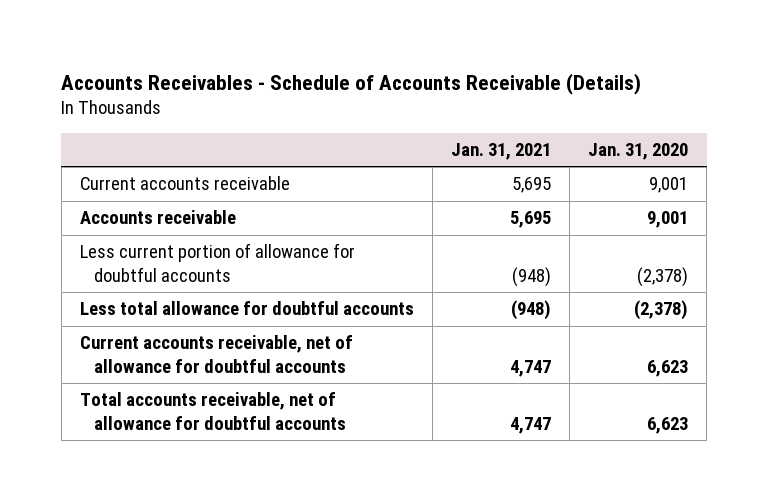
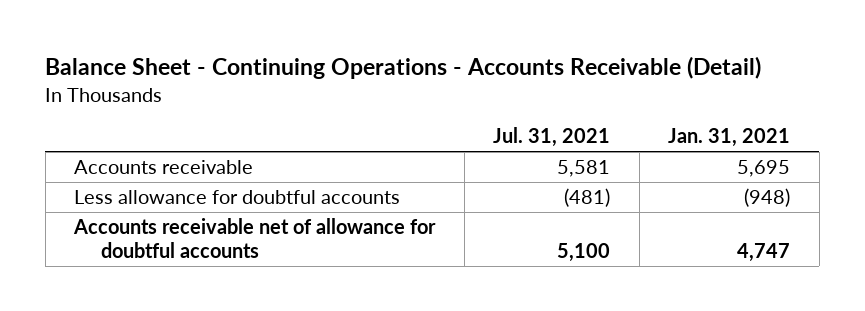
[61,72,642,95] Accounts Receivables - Schedule of Accounts Receivable (Details) -> [45,56,762,80] Balance Sheet - Continuing Operations - Accounts Receivable (Detail)
[588,142,689,160] Jan. 31, 2020 -> none
none -> [493,127,611,148] Jul. 31, 2021
[79,176,290,191] Current accounts receivable -> none
[79,243,355,283] Less current portion of allowance for doubtful accounts -> none
[79,335,353,374] Current accounts receivable, net of allowance for doubtful accounts -> none
[79,301,414,316] Less total allowance for doubtful accounts -> [74,190,401,205] Less allowance for doubtful accounts
[79,392,346,431] Total accounts receivable, net of allowance for doubtful accounts -> [73,218,437,258] Accounts receivable net of allowance for doubtful accounts

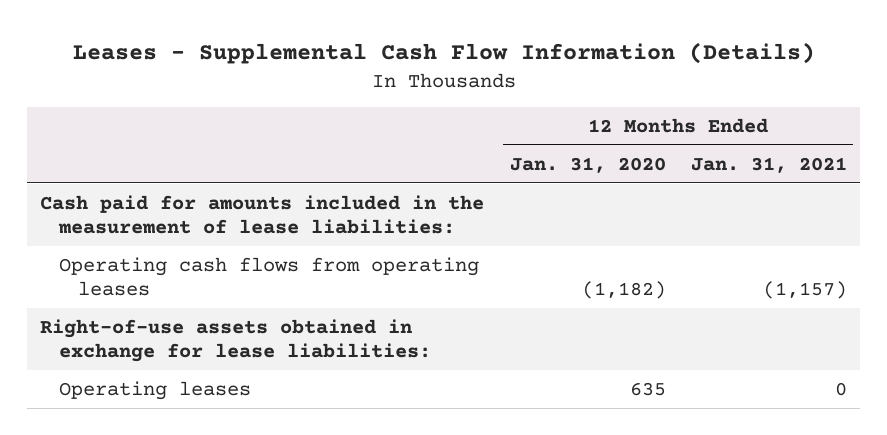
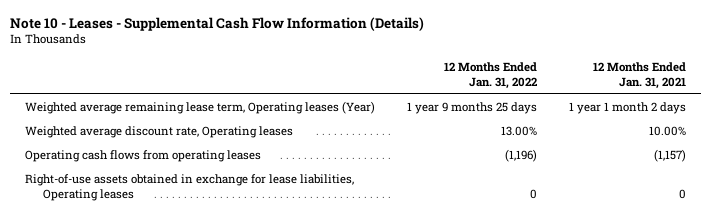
[72,41,815,64] Leases - Supplemental Cash Flow Information (Details) -> [9,16,424,31] Note 10 - Leases - Supplemental Cash Flow Information (Details)
[509,156,666,173] Jan. 31, 2020 -> none
none -> [443,62,537,89] 12 Months Ended Jan. 31, 2022
[39,194,484,234] Cash paid for amounts included in the measurement of lease liabilities: -> none
none -> [25,101,376,115] Weighted average remaining lease term, Operating leases (Year)
none -> [25,126,294,139] Weighted average discount rate, Operating leases
[39,318,431,362] Right-of-use assets obtained in exchange for lease liabilities: -> none
[58,380,251,400] Operating leases -> [25,174,355,201] Right-of-use assets obtained in exchange for lease liabilities, Operating leases

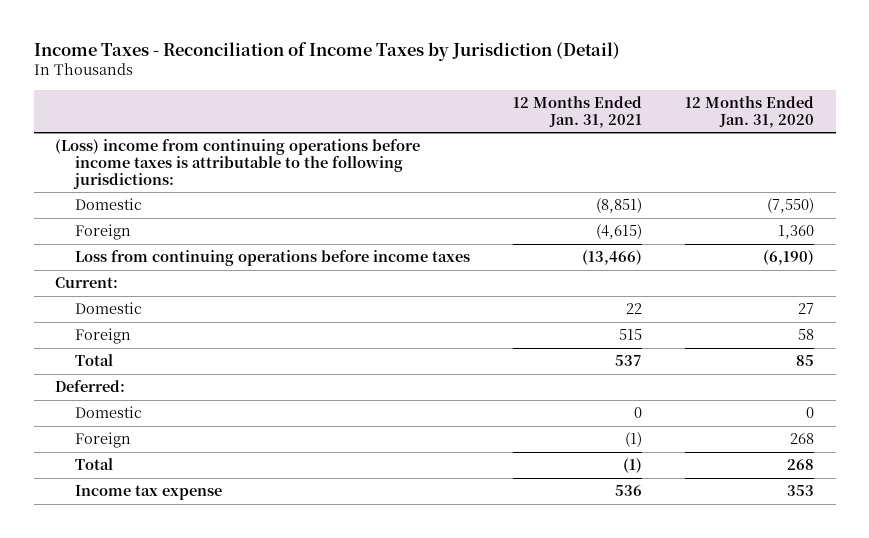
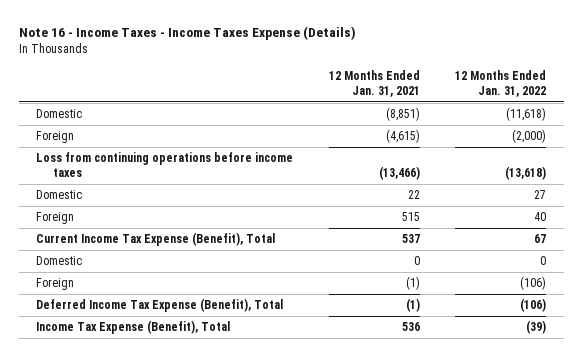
[33,42,620,62] Income Taxes - Reconciliation of Income Taxes by Jurisdiction (Detail) -> [18,26,356,41] Note 16 - Income Taxes - Income Taxes Expense (Details)
[685,95,815,128] 12 Months Ended Jan. 31, 2020 -> none
none -> [454,70,546,98] 12 Months Ended Jan. 31, 2022
[55,139,421,189] (Loss) income from continuing operations before income taxes is attributable to the following jurisdictions: -> none
[55,277,119,289] Current: -> none
[55,380,126,393] Deferred: -> none
[75,354,114,367] Total -> [36,232,276,247] Current Income Tax Expense (Benefit), Total
[75,458,114,471] Total -> [36,298,284,313] Deferred Income Tax Expense (Benefit), Total
[75,485,223,501] Income tax expense -> [36,320,231,335] Income Tax Expense (Benefit), Total

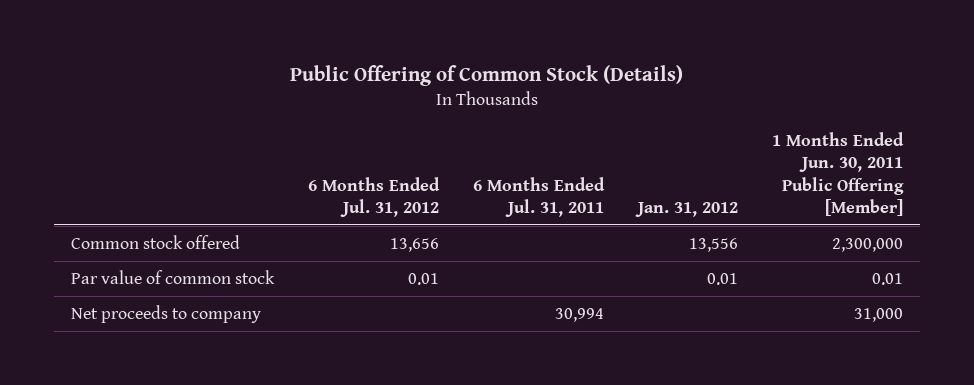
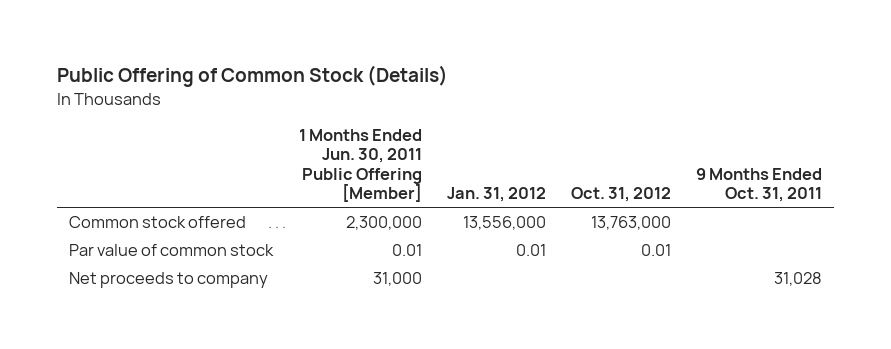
[307,176,440,217] 6 Months Ended Jul. 31, 2012 -> none
[472,176,605,217] 6 Months Ended Jul. 31, 2011 -> none
none -> [570,186,671,202] Oct. 31, 2012
none -> [695,167,822,202] 9 Months Ended Oct. 31, 2011
[688,237,738,252] 13,556 -> [462,216,546,231] 13,556,000

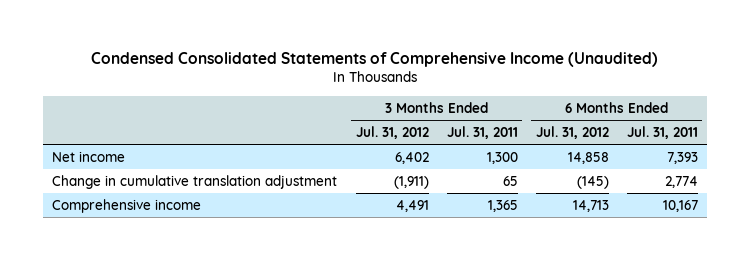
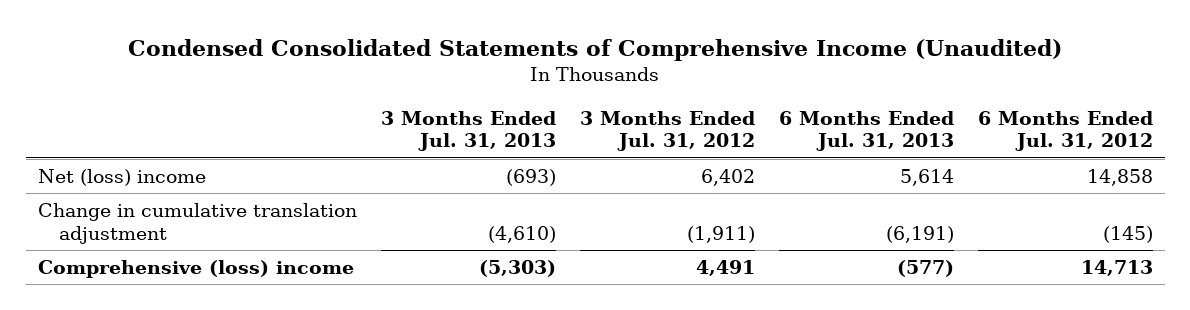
[446,125,518,139] Jul. 31, 2011 -> none
[626,125,698,139] Jul. 31, 2011 -> none
none -> [380,110,556,152] 3 Months Ended Jul. 31, 2013
none -> [778,110,954,152] 6 Months Ended Jul. 31, 2013
[52,150,126,162] Net income -> [37,169,206,187] Net (loss) income
[52,198,202,213] Comprehensive income -> [37,260,354,279] Comprehensive (loss) income

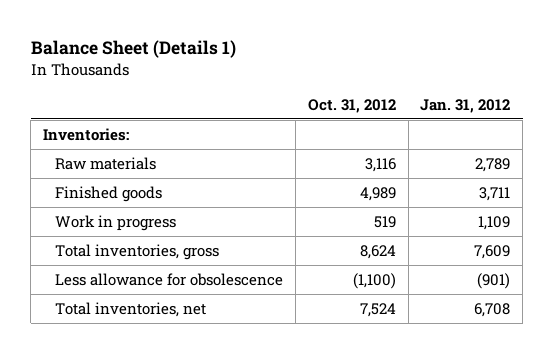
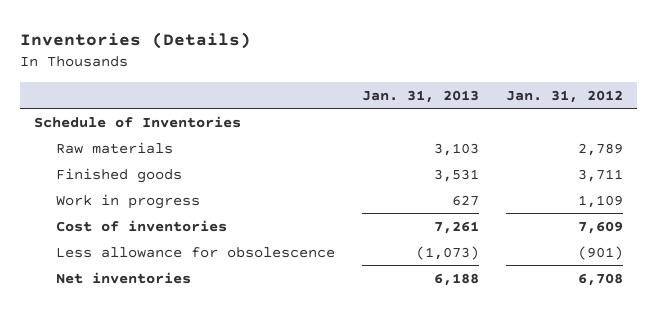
[30,40,236,59] Balance Sheet (Details 1) -> [20,31,252,49] Inventories (Details)
[307,99,396,114] Oct. 31, 2012 -> none
none -> [361,89,479,103] Jan. 31, 2013
[43,127,130,141] Inventories: -> [34,115,242,128] Schedule of Inventories
[54,243,219,260] Total inventories, gross -> [55,219,227,232] Cost of inventories
[54,301,206,317] Total inventories, net -> [55,271,191,284] Net inventories

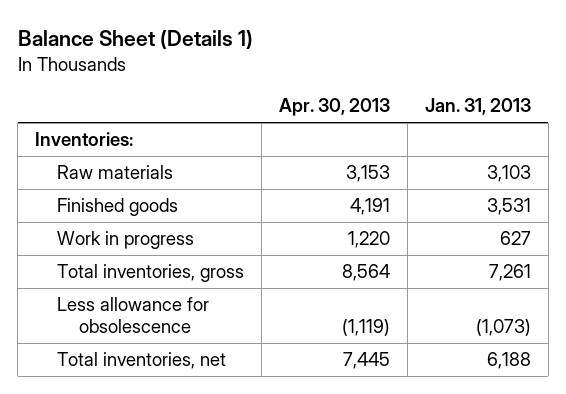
[20,31,252,49] Inventories (Details) -> [17,29,253,50] Balance Sheet (Details 1)
[506,89,624,103] Jan. 31, 2012 -> none
none -> [278,98,390,117] Apr. 30, 2013
[34,115,242,128] Schedule of Inventories -> [35,132,134,147] Inventories:
[55,219,227,232] Cost of inventories -> [57,264,245,283] Total inventories, gross
[55,271,191,284] Net inventories -> [57,352,227,370] Total inventories, net

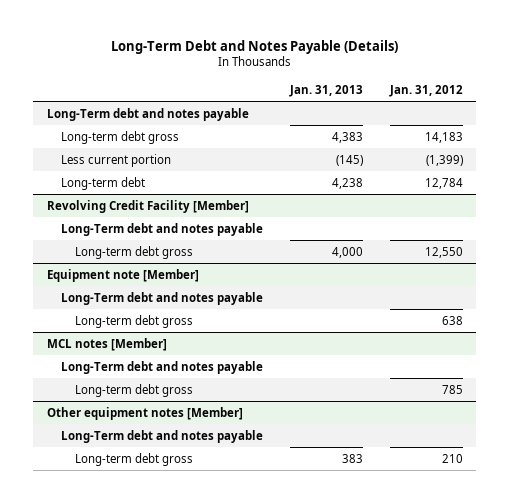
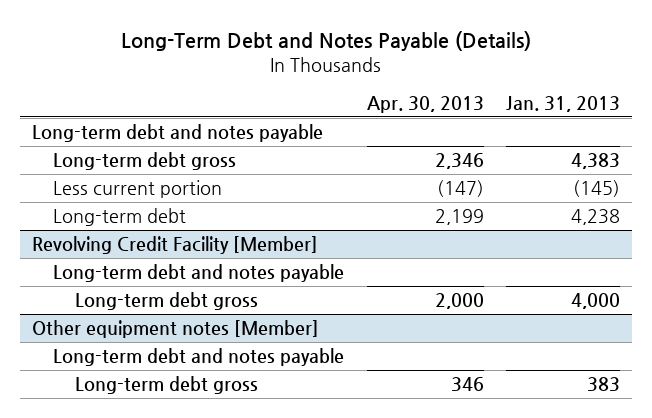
[388,84,463,97] Jan. 31, 2012 -> none
none -> [366,95,484,113] Apr. 30, 2013
[46,107,249,121] Long-Term debt and notes payable -> [31,124,323,143] Long-term debt and notes payable
[60,222,263,236] Long-Term debt and notes payable -> [53,264,345,283] Long-term debt and notes payable
[46,268,199,282] Equipment note [Member] -> none
[60,291,263,305] Long-Term debt and notes payable -> none
[75,314,194,328] Long-term debt gross -> none
[46,337,167,351] MCL notes [Member] -> none
[60,360,263,374] Long-Term debt and notes payable -> none
[75,383,194,397] Long-term debt gross -> none
[60,429,263,443] Long-Term debt and notes payable -> [53,348,345,367] Long-term debt and notes payable

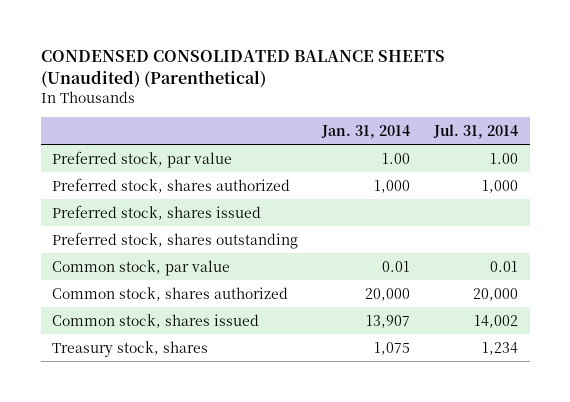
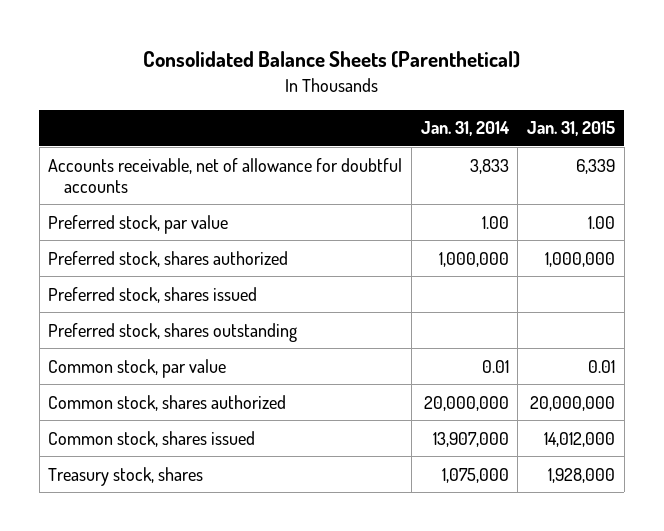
[40,50,445,89] CONDENSED CONSOLIDATED BALANCE SHEETS (Unaudited) (Parenthetical) -> [142,51,520,69] Consolidated Balance Sheets (Parenthetical)
[432,123,518,139] Jul. 31, 2014 -> none
none -> [527,121,616,137] Jan. 31, 2015
none -> [48,157,403,194] Accounts receivable, net of allowance for doubtful accounts
[374,179,411,193] 1,000 -> [438,251,509,267] 1,000,000
[365,287,411,301] 20,000 -> [423,395,509,411] 20,000,000
[366,314,411,328] 13,907 -> [432,431,509,447] 13,907,000
[374,341,411,355] 1,075 -> [441,467,509,483] 1,075,000

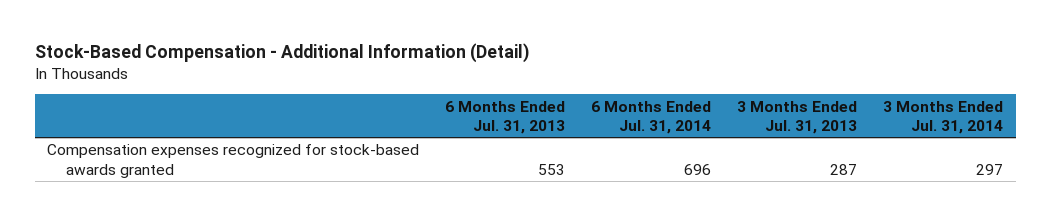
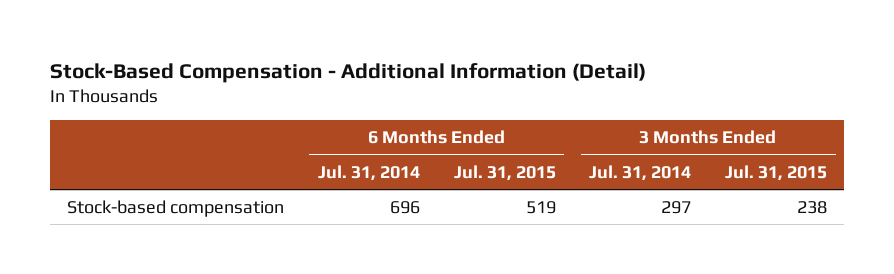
[445,100,566,135] 6 Months Ended Jul. 31, 2013 -> none
[737,100,858,135] 3 Months Ended Jul. 31, 2013 -> none
none -> [453,164,556,181] Jul. 31, 2015
none -> [725,164,828,181] Jul. 31, 2015
[47,144,420,178] Compensation expenses recognized for stock-based awards granted -> [66,200,284,218] Stock-based compensation

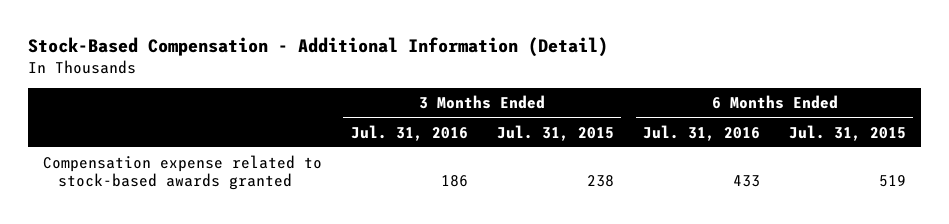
[317,164,420,181] Jul. 31, 2014 -> none
[589,164,692,181] Jul. 31, 2014 -> none
none -> [350,124,468,141] Jul. 31, 2016
none -> [643,124,761,141] Jul. 31, 2016
[66,200,284,218] Stock-based compensation -> [42,155,322,191] Compensation expense related to stock-based awards granted

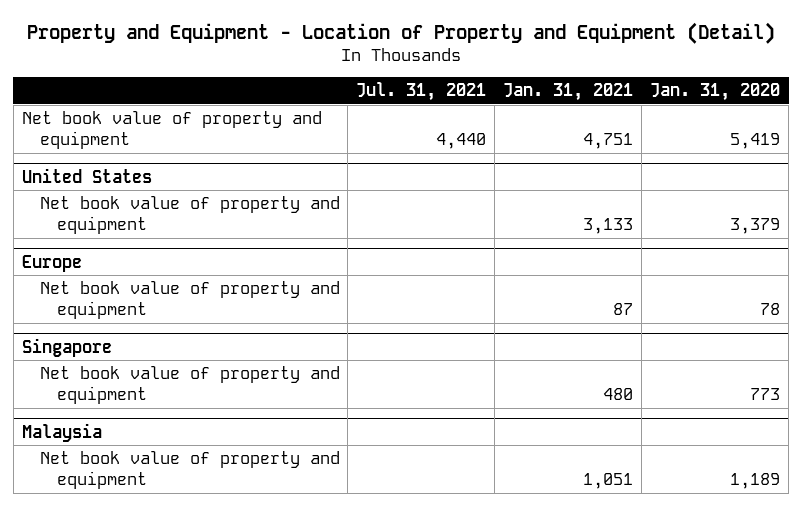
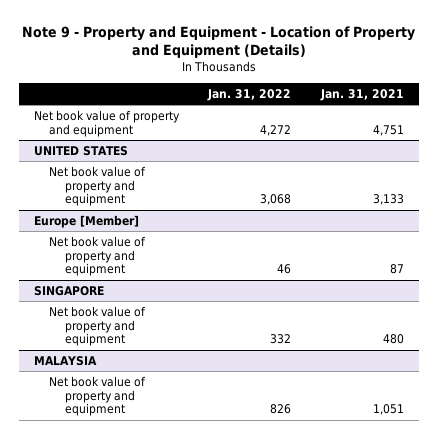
[26,21,775,44] Property and Equipment - Location of Property and Equipment (Detail) -> [21,25,415,59] Note 9 - Property and Equipment - Location of Property and Equipment (Details)
[356,82,487,102] Jul. 31, 2021 -> none
[650,83,781,102] Jan. 31, 2020 -> none
none -> [207,88,292,101] Jan. 31, 2022
[21,167,152,183] United States -> [33,146,128,157] UNITED STATES
[21,254,82,272] Europe -> [33,215,139,229] Europe [Member]
[21,337,112,357] Singapore -> [33,286,104,297] SINGAPORE
[21,422,102,442] Malaysia -> [33,356,97,367] MALAYSIA

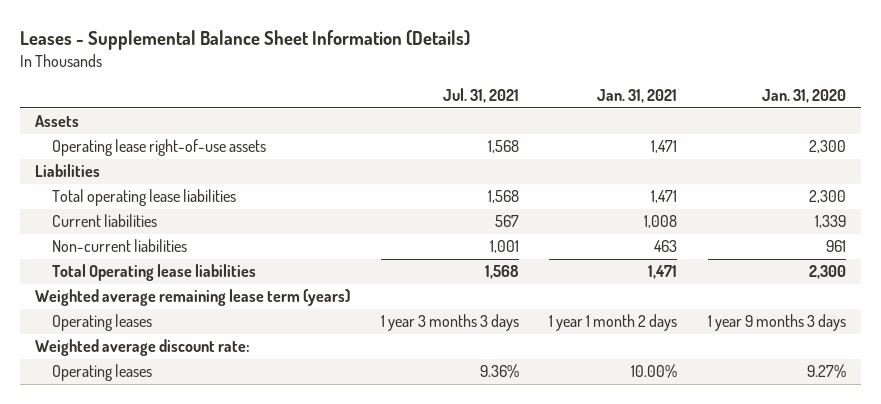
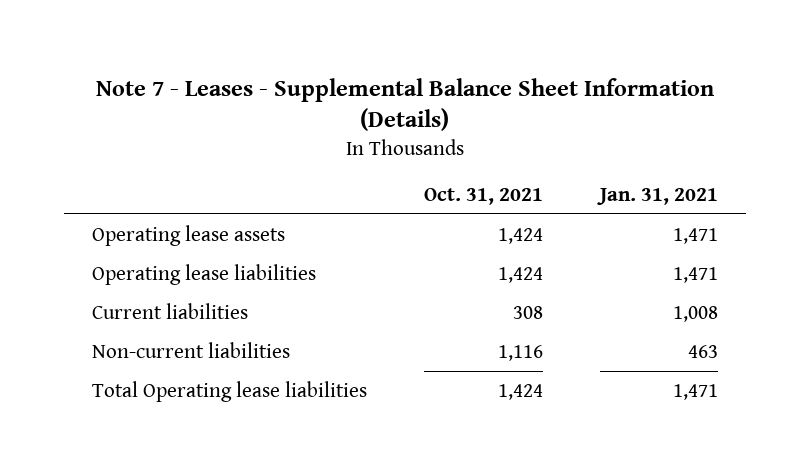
[19,29,470,50] Leases - Supplemental Balance Sheet Information (Details) -> [96,77,715,132] Note 7 - Leases - Supplemental Balance Sheet Information (Details)
[442,88,519,104] Jul. 31, 2021 -> none
[762,89,847,104] Jan. 31, 2020 -> none
none -> [424,187,544,205] Oct. 31, 2021
[35,115,80,128] Assets -> none
[35,164,101,178] Liabilities -> none
[52,139,267,157] Operating lease right-of-use assets -> [92,224,286,246] Operating lease assets
[52,189,237,207] Total operating lease liabilities -> [92,263,317,285] Operating lease liabilities
[35,289,351,307] Weighted average remaining lease term (years) -> none
[52,314,153,332] Operating leases -> none
[35,339,251,357] Weighted average discount rate: -> none
[52,364,153,382] Operating leases -> none

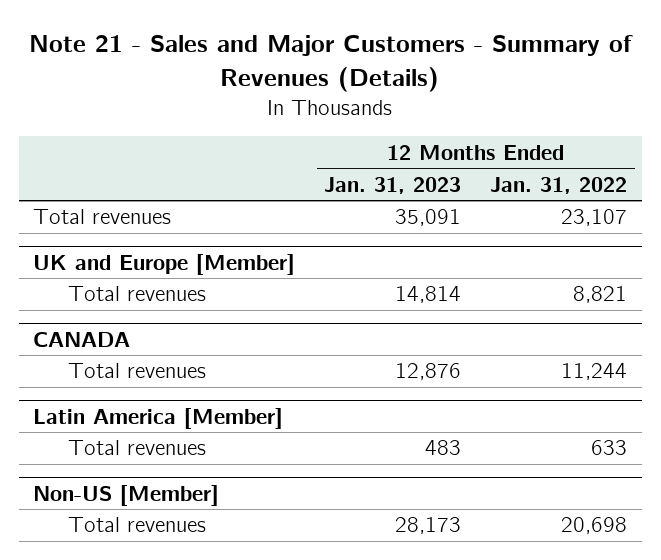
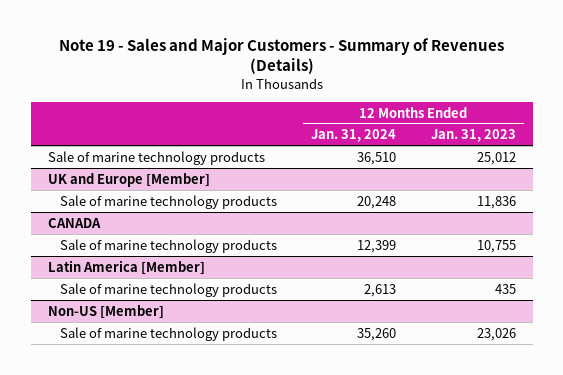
[29,35,634,92] Note 21 - Sales and Major Customers - Summary of Revenues (Details) -> [58,37,504,75] Note 19 - Sales and Major Customers - Summary of Revenues (Details)
[490,176,628,194] Jan. 31, 2022 -> none
none -> [311,129,397,143] Jan. 31, 2024
[33,209,172,225] Total revenues -> none
none -> [47,150,265,165] Sale of marine technology products
[67,286,206,302] Total revenues -> none
none -> [59,194,277,209] Sale of marine technology products
[67,363,206,379] Total revenues -> none
none -> [59,238,277,253] Sale of marine technology products
[67,440,206,456] Total revenues -> none
none -> [59,282,277,297] Sale of marine technology products
[67,517,206,533] Total revenues -> none
none -> [59,326,277,341] Sale of marine technology products

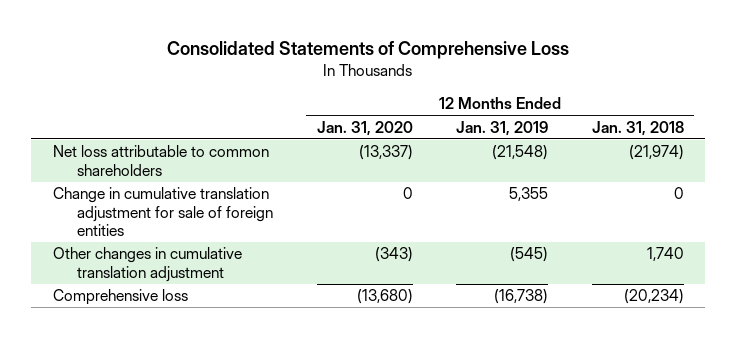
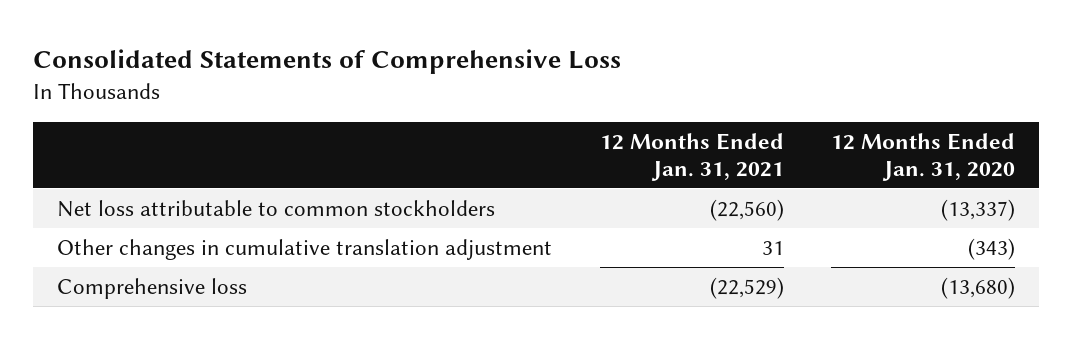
[456,120,549,136] Jan. 31, 2019 -> none
[591,120,684,136] Jan. 31, 2018 -> none
none -> [599,132,784,181] 12 Months Ended Jan. 31, 2021
[52,187,274,236] Change in cumulative translation adjustment for sale of foreign entities -> none
[52,145,269,176] Net loss attributable to common shareholders -> [56,199,495,217] Net loss attributable to common stockholders

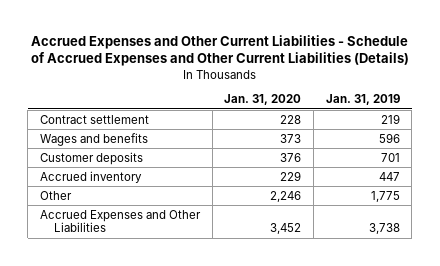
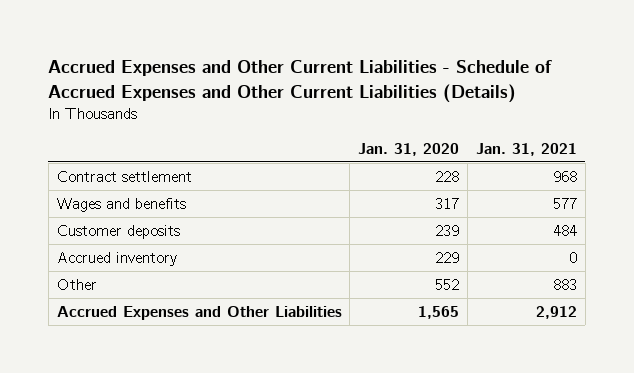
[325,94,400,106] Jan. 31, 2019 -> none
none -> [475,142,577,156] Jan. 31, 2021
[280,133,302,143] 373 -> [435,197,460,209] 317
[280,152,302,162] 376 -> [435,224,460,236] 239
[270,190,302,202] 2,246 -> [435,278,460,290] 552
[270,223,302,235] 3,452 -> [418,305,460,319] 1,565

